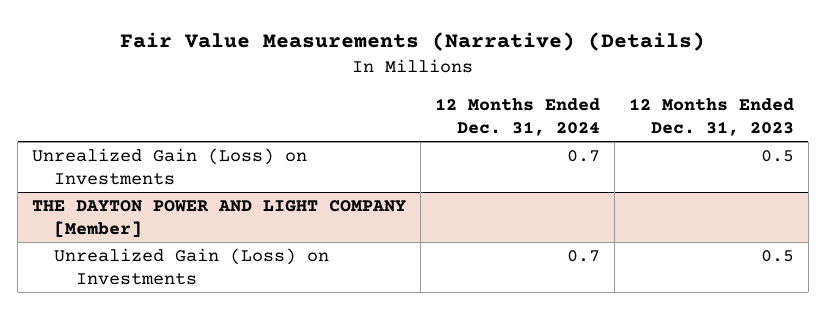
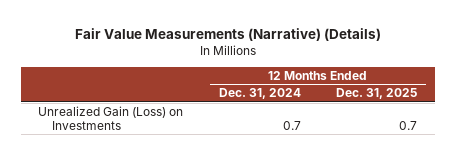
[628,98,794,136] 12 Months Ended Dec. 31, 2023 -> none
none -> [336,88,418,100] Dec. 31, 2025
[32,200,407,238] THE DAYTON POWER AND LIGHT COMPANY [Member] -> none
[54,248,330,285] Unrealized Gain (Loss) on Investments -> none

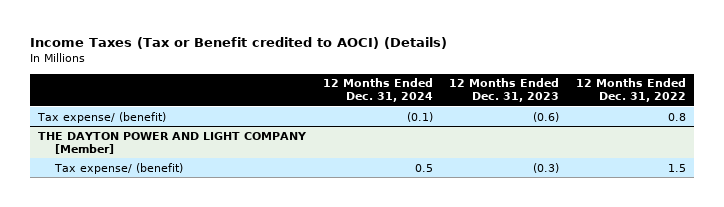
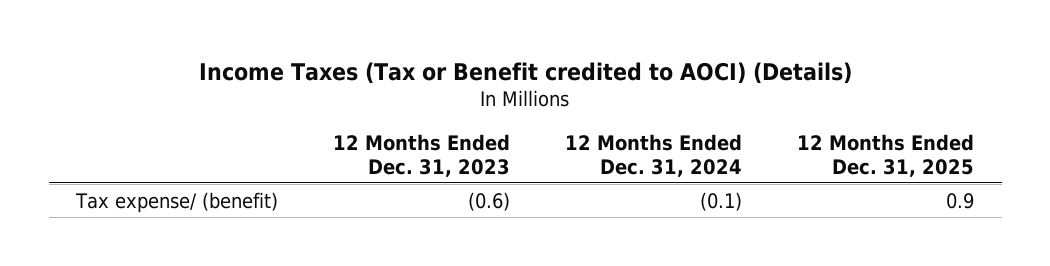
[575,78,686,103] 12 Months Ended Dec. 31, 2022 -> none
none -> [797,134,975,177] 12 Months Ended Dec. 31, 2025
[38,131,308,154] THE DAYTON POWER AND LIGHT COMPANY [Member] -> none
[53,162,183,174] Tax expense/ (benefit) -> none

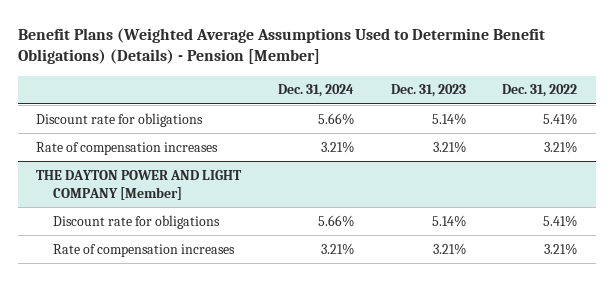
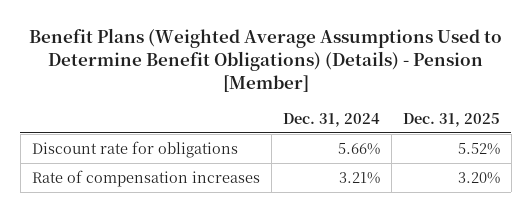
[390,84,466,98] Dec. 31, 2023 -> none
[502,84,578,98] Dec. 31, 2022 -> none
none -> [402,112,500,127] Dec. 31, 2025
[36,169,243,200] THE DAYTON POWER AND LIGHT COMPANY [Member] -> none
[53,214,221,229] Discount rate for obligations -> none
[53,243,236,257] Rate of compensation increases -> none

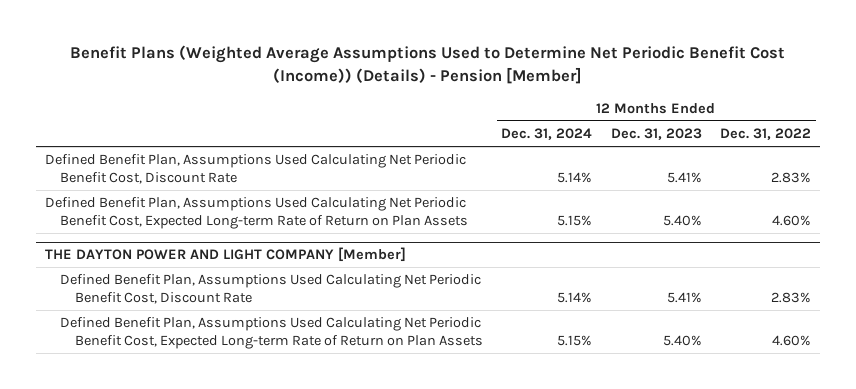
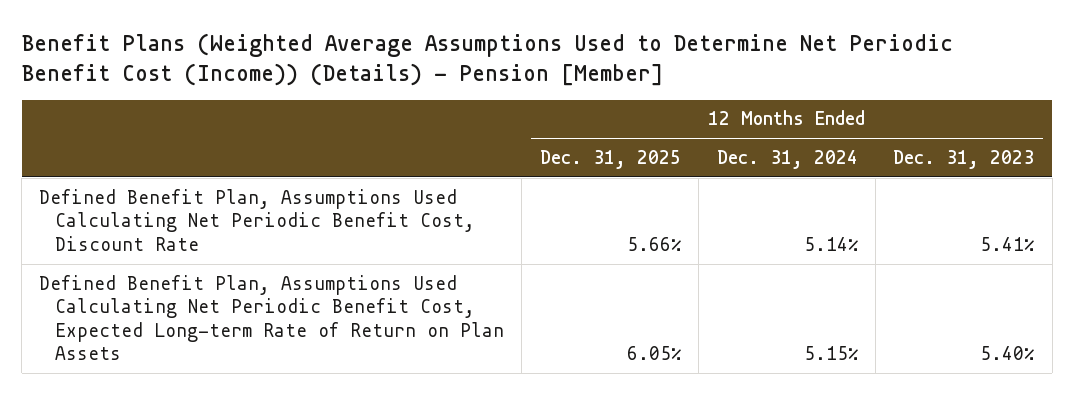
[720,127,812,140] Dec. 31, 2022 -> none
none -> [539,150,681,170] Dec. 31, 2025
[45,247,407,263] THE DAYTON POWER AND LIGHT COMPANY [Member] -> none
[59,274,481,305] Defined Benefit Plan, Assumptions Used Calculating Net Periodic Benefit Cost, Discount Rate -> none
[59,317,483,350] Defined Benefit Plan, Assumptions Used Calculating Net Periodic Benefit Cost, Expected Long-term Rate of Return on Plan Assets -> none

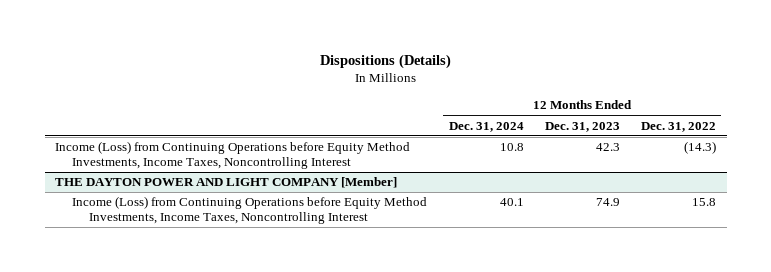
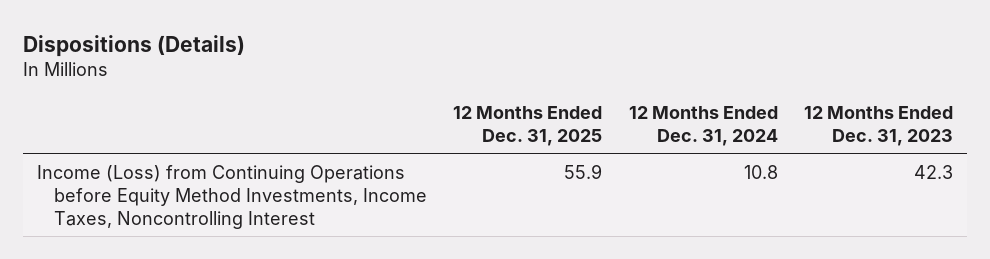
[641,121,717,132] Dec. 31, 2022 -> none
none -> [453,105,603,146] 12 Months Ended Dec. 31, 2025
[55,177,398,189] THE DAYTON POWER AND LIGHT COMPANY [Member] -> none
[72,196,428,225] Income (Loss) from Continuing Operations before Equity Method Investments, Income Taxes, Noncontrolling Interest -> none

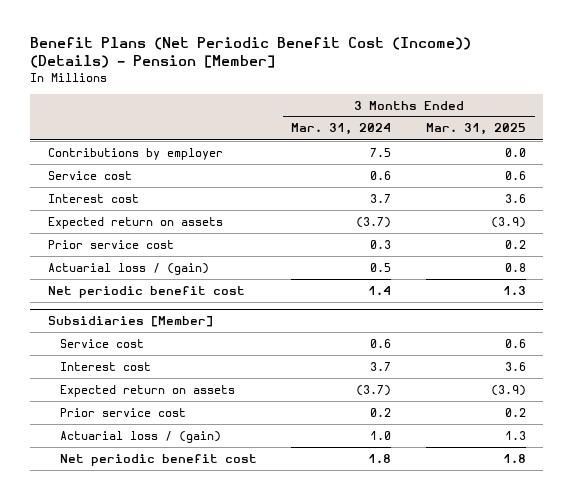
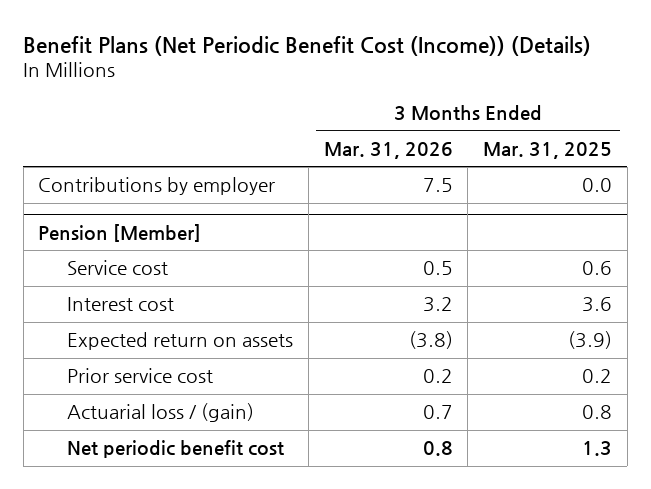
[30,37,472,69] Benefit Plans (Net Periodic Benefit Cost (Income)) (Details) - Pension [Member] -> [23,35,592,56] Benefit Plans (Net Periodic Benefit Cost (Income)) (Details)
[291,123,392,136] Mar. 31, 2024 -> none
none -> [323,141,453,159] Mar. 31, 2026
none -> [38,223,202,242] Pension [Member]
[47,316,213,328] Subsidiaries [Member] -> none
[59,338,144,348] Service cost -> none
[59,361,151,371] Interest cost -> none
[59,384,235,397] Expected return on assets -> none
[59,407,186,417] Prior service cost -> none
[59,430,221,443] Actuarial loss / (gain) -> none
[59,453,257,466] Net periodic benefit cost -> none

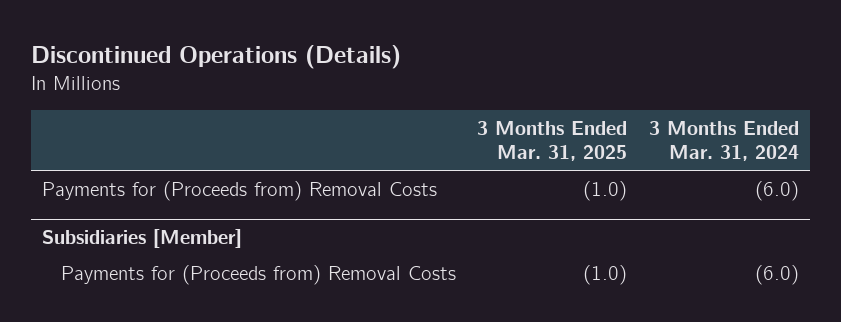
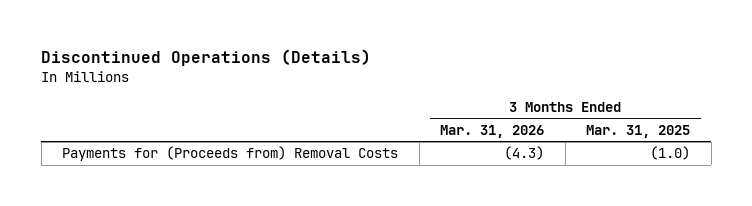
[649,121,800,162] 3 Months Ended Mar. 31, 2024 -> none
none -> [440,125,545,139] Mar. 31, 2026
[42,229,243,249] Subsidiaries [Member] -> none
[60,264,456,285] Payments for (Proceeds from) Removal Costs -> none

